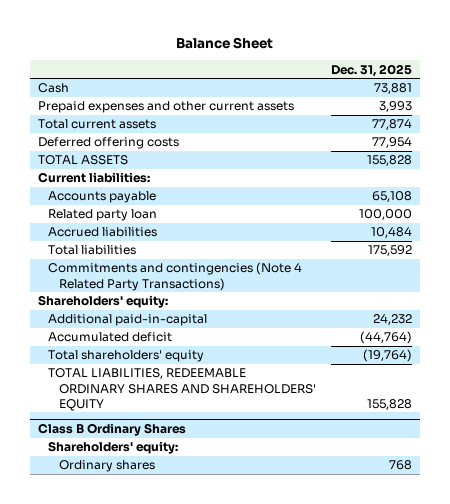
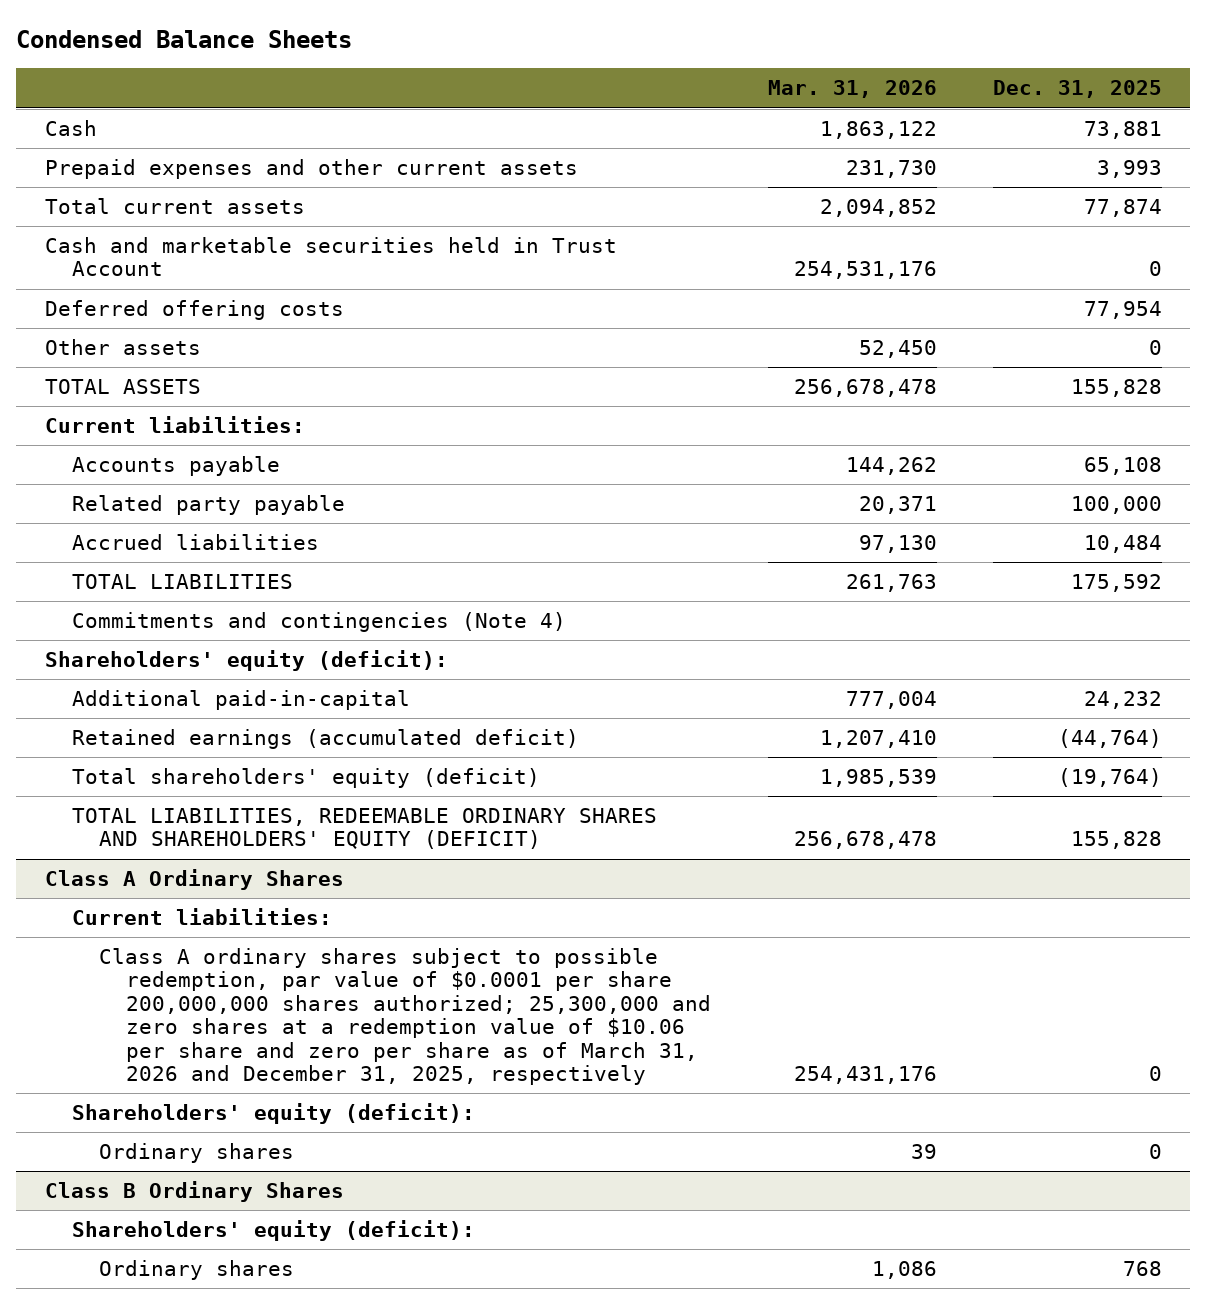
[176,37,274,50] Balance Sheet -> [16,29,353,48] Condensed Balance Sheets
none -> [767,80,937,99] Mar. 31, 2026
none -> [44,237,617,277] Cash and marketable securities held in Trust Account
none -> [44,339,201,356] Other assets
[48,209,158,222] Related party loan -> [71,495,345,516] Related party payable
[48,245,137,256] Total liabilities -> [71,574,293,590] TOTAL LIABILITIES
[48,262,303,291] Commitments and contingencies (Note 4 Related Party Transactions) -> [71,612,566,633] Commitments and contingencies (Note 4)
[37,295,168,309] Shareholders' equity: -> [44,650,448,672] Shareholders' equity (deficit):
[48,332,173,343] Accumulated deficit -> [71,729,579,750] Retained earnings (accumulated deficit)
[48,350,205,363] Total shareholders' equity -> [71,768,540,789] Total shareholders' equity (deficit)
[48,368,316,411] TOTAL LIABILITIES, REDEEMABLE ORDINARY SHARES AND SHAREHOLDERS' EQUITY -> [71,808,657,850] TOTAL LIABILITIES, REDEEMABLE ORDINARY SHARES AND SHAREHOLDERS' EQUITY (DEFICIT)
none -> [44,869,344,891] Class A Ordinary Shares
none -> [71,908,332,926] Current liabilities:
none -> [99,948,712,1086] Class A ordinary shares subject to possible redemption, par value of $0.0001 per share 200,000,000 shares authorized; 25,300,000 and zero shares at a redemption value of $10.06 per share and zero per share as of March 31, 2026 and December 31, 2025, respectively
none -> [71,1103,475,1125] Shareholders' equity (deficit):
none -> [99,1143,295,1164] Ordinary shares
[48,441,179,455] Shareholders' equity: -> [71,1220,475,1242] Shareholders' equity (deficit):

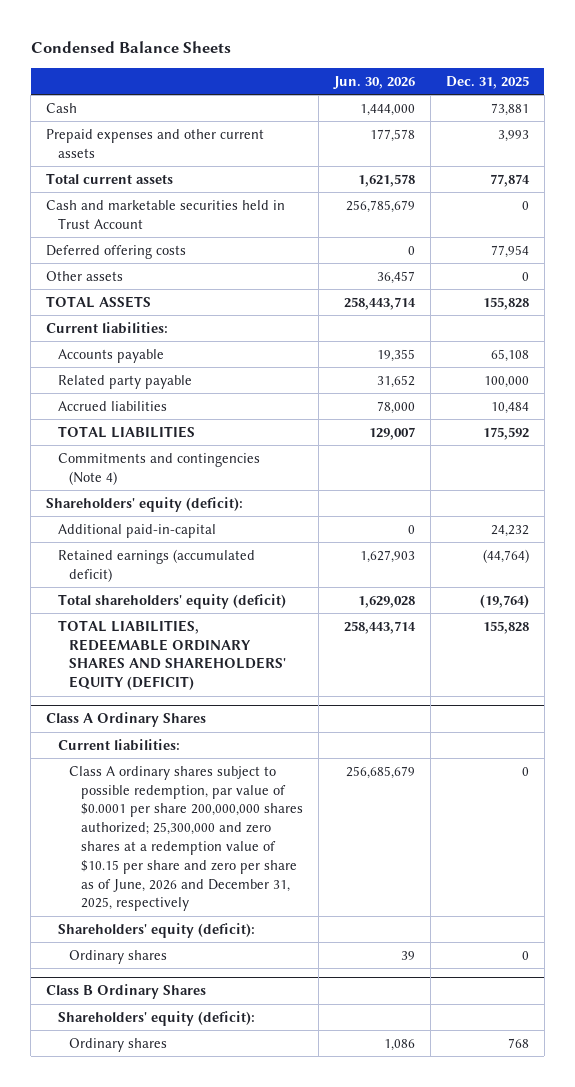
[767,80,937,99] Mar. 31, 2026 -> none
none -> [332,75,415,89] Jun. 30, 2026
[99,948,712,1086] Class A ordinary shares subject to possible redemption, par value of $0.0001 per share 200,000,000 shares authorized; 25,300,000 and zero shares at a redemption value of $10.06 per share and zero per share as of March 31, 2026 and December 31, 2025, respectively -> [69,765,303,912] Class A ordinary shares subject to possible redemption, par value of $0.0001 per share 200,000,000 shares authorized; 25,300,000 and zero shares at a redemption value of $10.15 per share and zero per share as of June, 2026 and December 31, 2025, respectively

